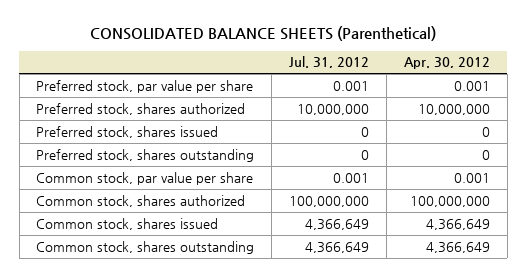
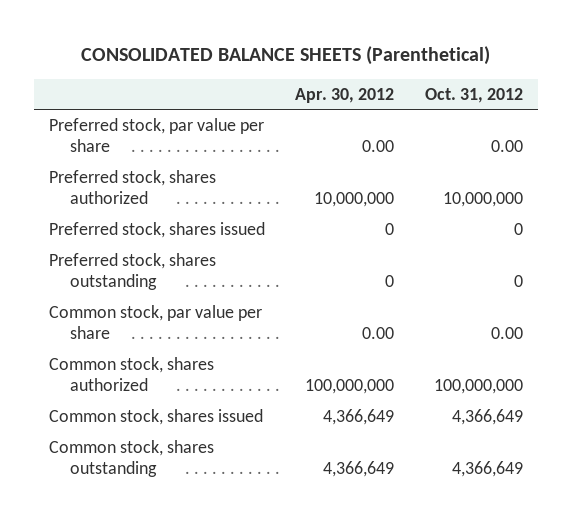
[289,56,370,69] Jul. 31, 2012 -> none
none -> [424,87,523,103] Oct. 31, 2012
[453,80,490,91] 0.001 -> [362,139,395,152] 0.00
[453,172,490,183] 0.001 -> [362,326,395,339] 0.00

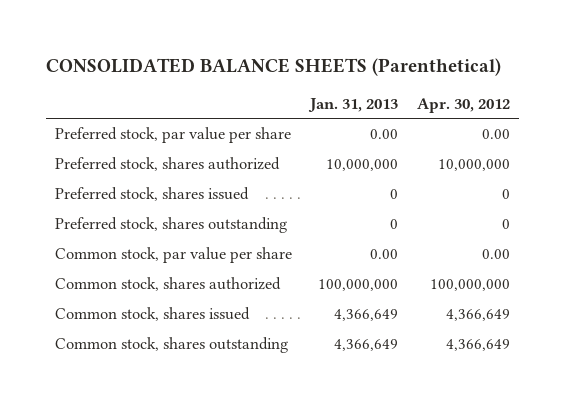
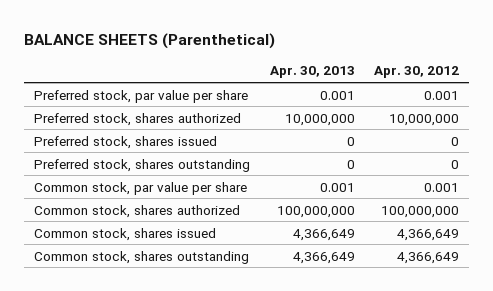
[46,57,502,76] CONSOLIDATED BALANCE SHEETS (Parenthetical) -> [24,33,276,50] BALANCE SHEETS (Parenthetical)
[308,97,399,112] Jan. 31, 2013 -> none
none -> [269,66,355,79] Apr. 30, 2013
[481,129,510,140] 0.00 -> [424,90,460,100] 0.001
[481,249,510,260] 0.00 -> [424,182,460,192] 0.001

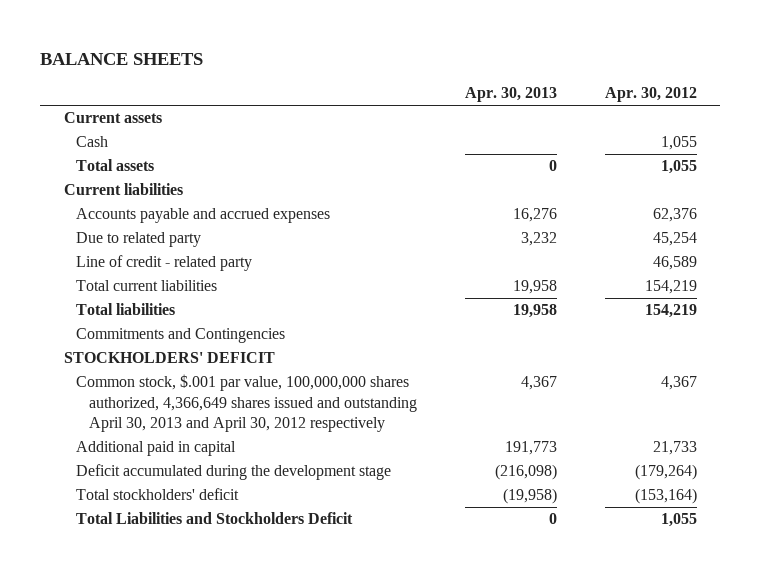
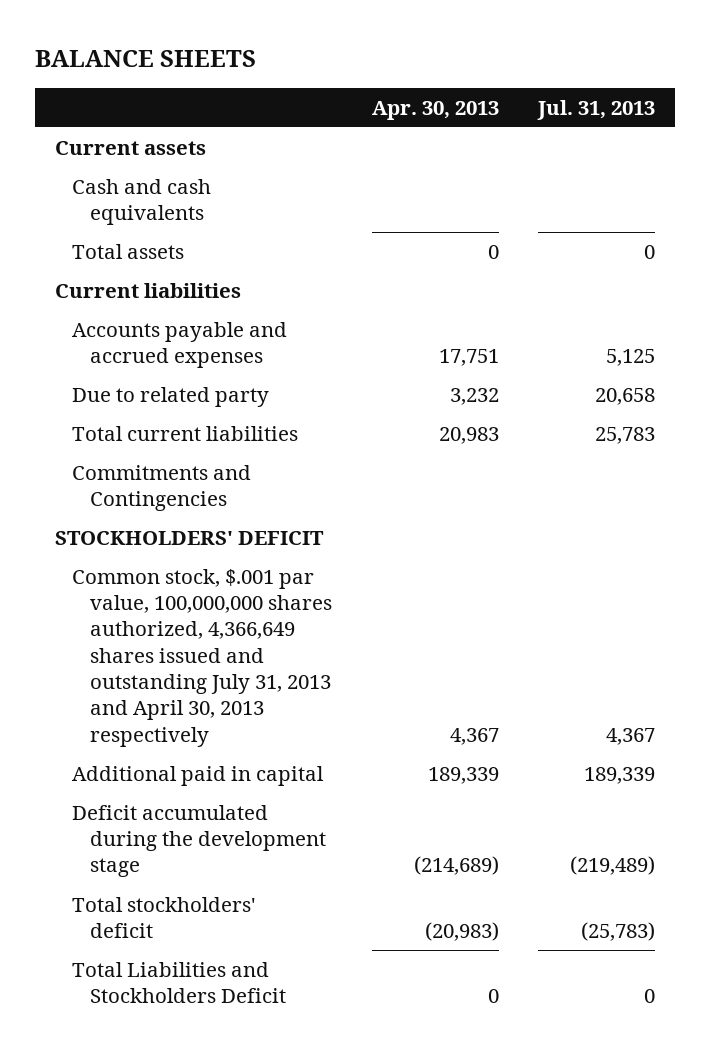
[604,87,697,103] Apr. 30, 2012 -> none
none -> [537,99,656,120] Jul. 31, 2013
[76,136,109,148] Cash -> [72,178,212,226] Cash and cash equivalents
[512,208,557,223] 16,276 -> [438,349,499,367] 17,751
[76,255,253,272] Line of credit - related party -> none
[76,303,176,316] Total liabilities -> none
[512,280,557,295] 19,958 -> [438,426,499,444] 20,983
[76,374,418,433] Common stock, $.001 par value, 100,000,000 shares authorized, 4,366,649 shares issued and outstanding April 30, 2013 and April 30, 2012 respectively -> [72,568,333,747] Common stock, $.001 par value, 100,000,000 shares authorized, 4,366,649 shares issued and outstanding July 31, 2013 and April 30, 2013 respectively
[504,441,557,456] 191,773 -> [427,766,499,784] 189,339
[494,464,557,481] (216,098) -> [413,856,499,876] (214,689)
[502,488,557,505] (19,958) -> [424,922,499,942] (20,983)

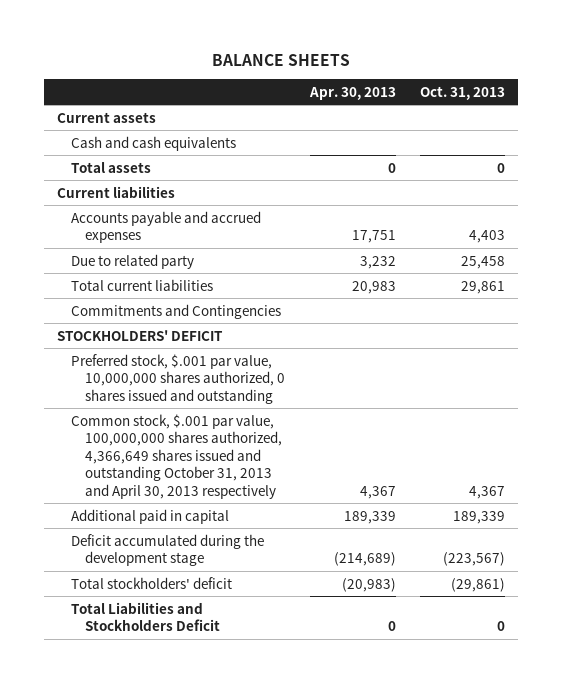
[537,99,656,120] Jul. 31, 2013 -> none
none -> [420,85,506,100] Oct. 31, 2013
none -> [71,353,286,404] Preferred stock, $.001 par value, 10,000,000 shares authorized, 0 shares issued and outstanding
[72,568,333,747] Common stock, $.001 par value, 100,000,000 shares authorized, 4,366,649 shares issued and outstanding July 31, 2013 and April 30, 2013 respectively -> [71,413,283,499] Common stock, $.001 par value, 100,000,000 shares authorized, 4,366,649 shares issued and outstanding October 31, 2013 and April 30, 2013 respectively

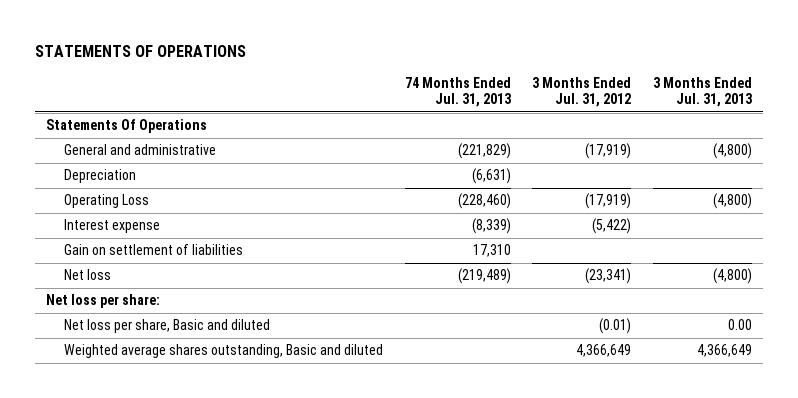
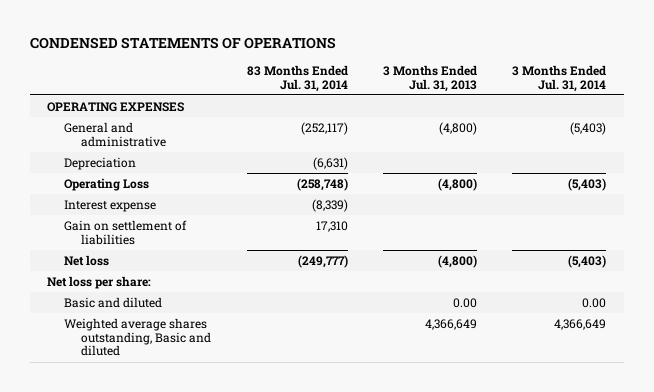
[34,44,246,57] STATEMENTS OF OPERATIONS -> [29,37,336,50] CONDENSED STATEMENTS OF OPERATIONS
[404,76,511,108] 74 Months Ended Jul. 31, 2013 -> none
[532,76,632,108] 3 Months Ended Jul. 31, 2012 -> none
none -> [246,64,348,92] 83 Months Ended Jul. 31, 2014
none -> [512,64,607,92] 3 Months Ended Jul. 31, 2014
[45,119,207,134] Statements Of Operations -> none
none -> [47,101,185,112] OPERATING EXPENSES
[63,319,270,334] Net loss per share, Basic and diluted -> [64,296,163,308] Basic and diluted

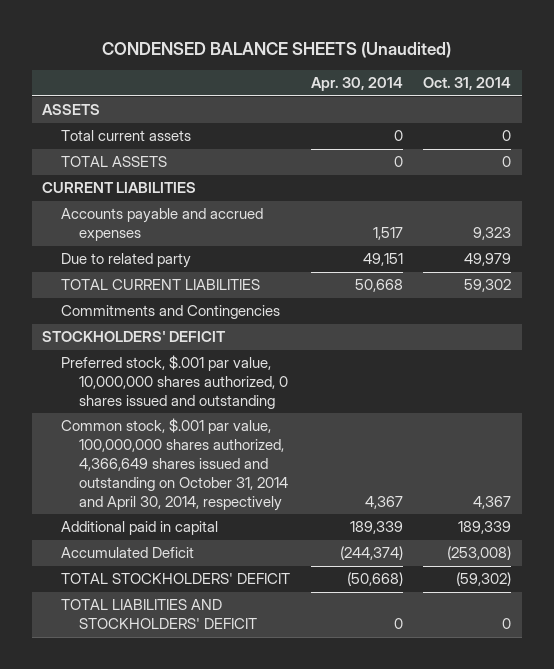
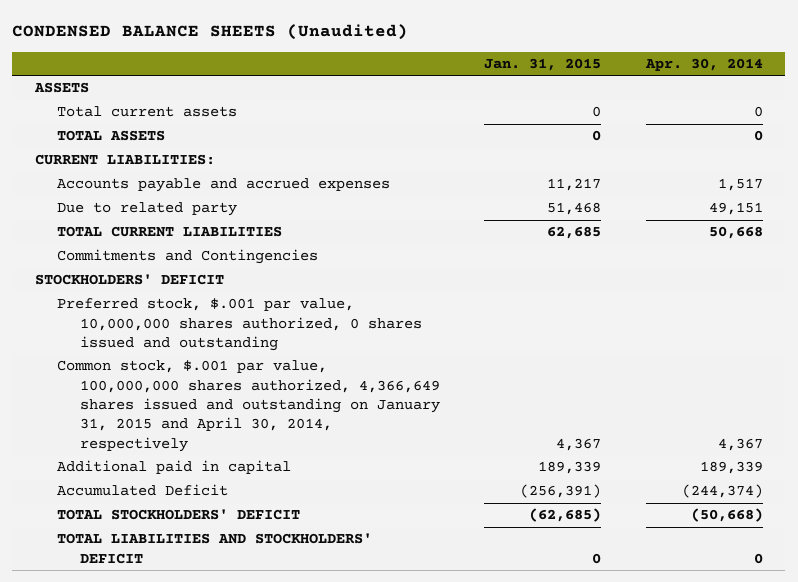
[423,77,512,91] Oct. 31, 2014 -> none
none -> [484,58,602,72] Jan. 31, 2015
[42,182,197,194] CURRENT LIABILITIES -> [34,154,215,166] CURRENT LIABILITIES:
[60,418,289,511] Common stock, $.001 par value, 100,000,000 shares authorized, 4,366,649 shares issued and outstanding on October 31, 2014 and April 30, 2014, respectively -> [57,360,440,452] Common stock, $.001 par value, 100,000,000 shares authorized, 4,366,649 shares issued and outstanding on January 31, 2015 and April 30, 2014, respectively

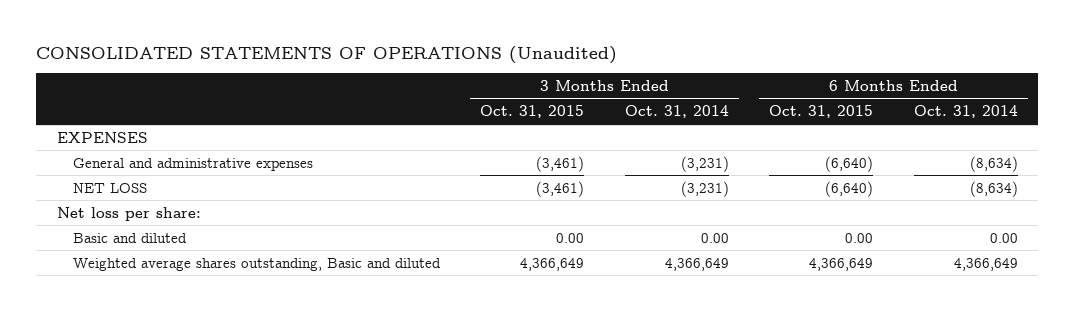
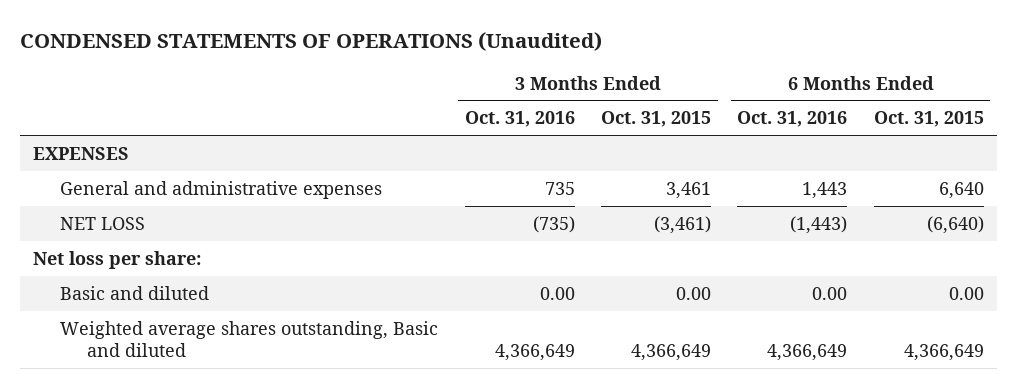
[36,45,618,64] CONSOLIDATED STATEMENTS OF OPERATIONS (Unaudited) -> [19,31,602,51] CONDENSED STATEMENTS OF OPERATIONS (Unaudited)
[624,105,729,119] Oct. 31, 2014 -> none
[914,105,1019,119] Oct. 31, 2014 -> none
none -> [464,111,575,128] Oct. 31, 2016
none -> [737,111,848,128] Oct. 31, 2016
[536,155,585,172] (3,461) -> [665,181,711,199] 3,461
[825,155,874,172] (6,640) -> [938,181,984,199] 6,640

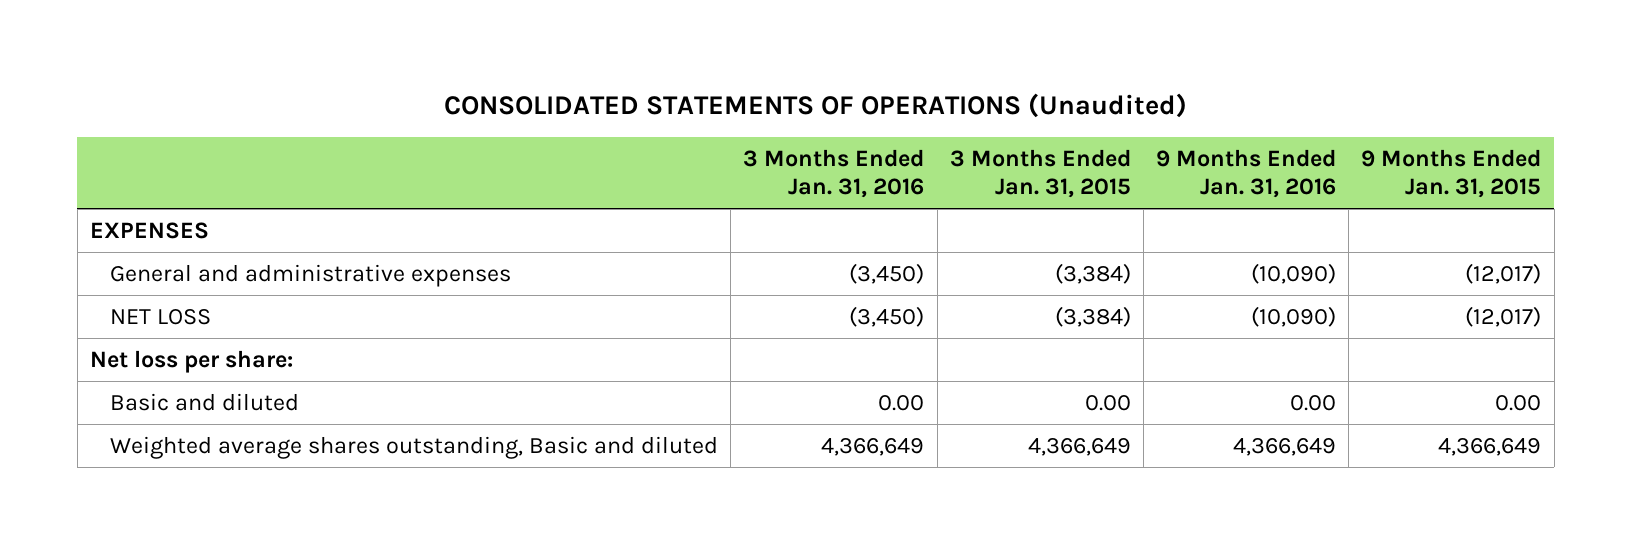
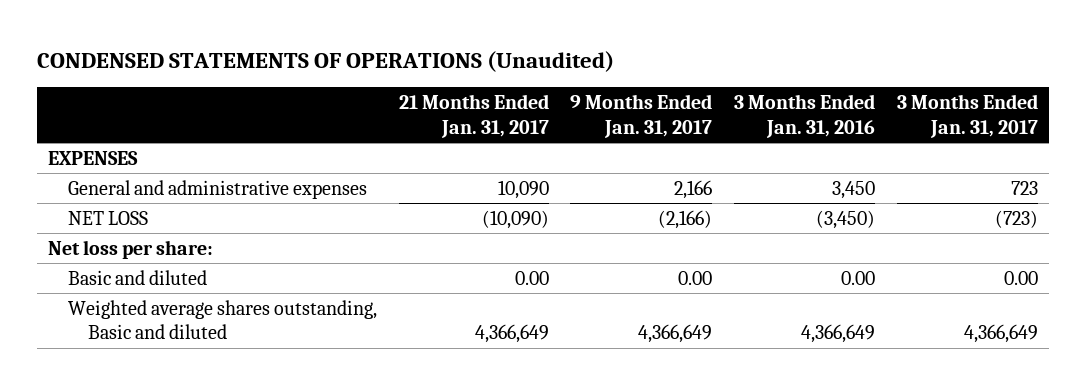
[443,92,1187,118] CONSOLIDATED STATEMENTS OF OPERATIONS (Unaudited) -> [37,50,615,72] CONDENSED STATEMENTS OF OPERATIONS (Unaudited)
[949,149,1131,199] 3 Months Ended Jan. 31, 2015 -> none
[1156,149,1337,199] 9 Months Ended Jan. 31, 2016 -> none
[1361,149,1542,199] 9 Months Ended Jan. 31, 2015 -> none
none -> [398,94,549,138] 21 Months Ended Jan. 31, 2017
none -> [570,94,713,138] 9 Months Ended Jan. 31, 2017
none -> [897,94,1039,138] 3 Months Ended Jan. 31, 2017
[849,262,925,284] (3,450) -> [832,180,876,199] 3,450

